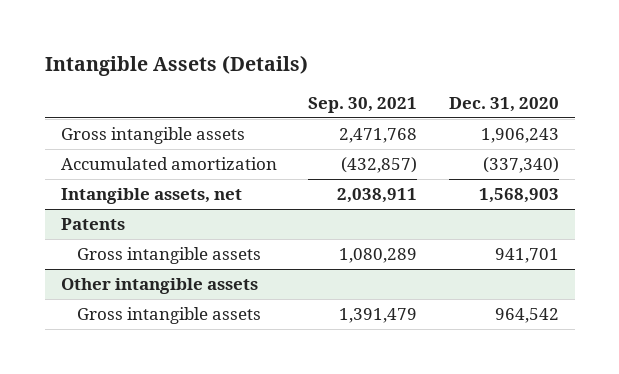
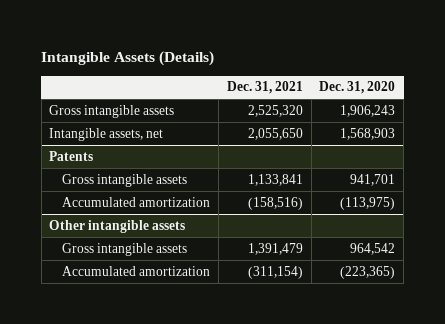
[308,96,418,113] Sep. 30, 2021 -> none
none -> [226,81,303,95] Dec. 31, 2021
[60,157,277,171] Accumulated amortization -> none
none -> [61,196,210,207] Accumulated amortization
none -> [61,265,210,276] Accumulated amortization

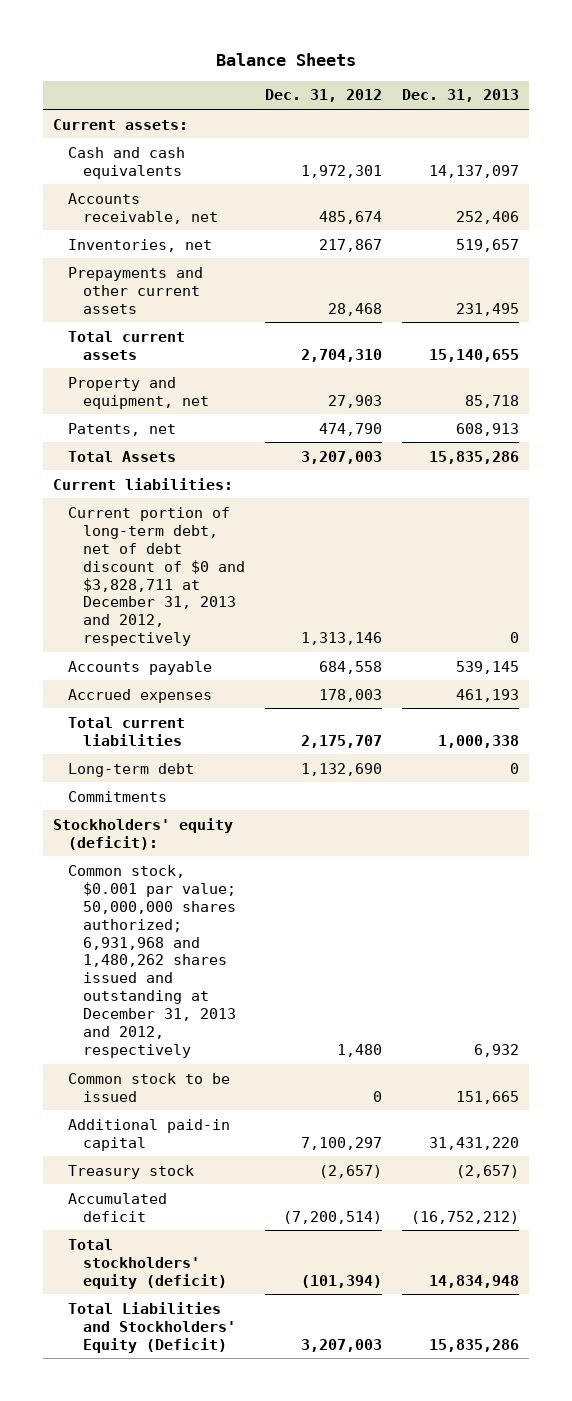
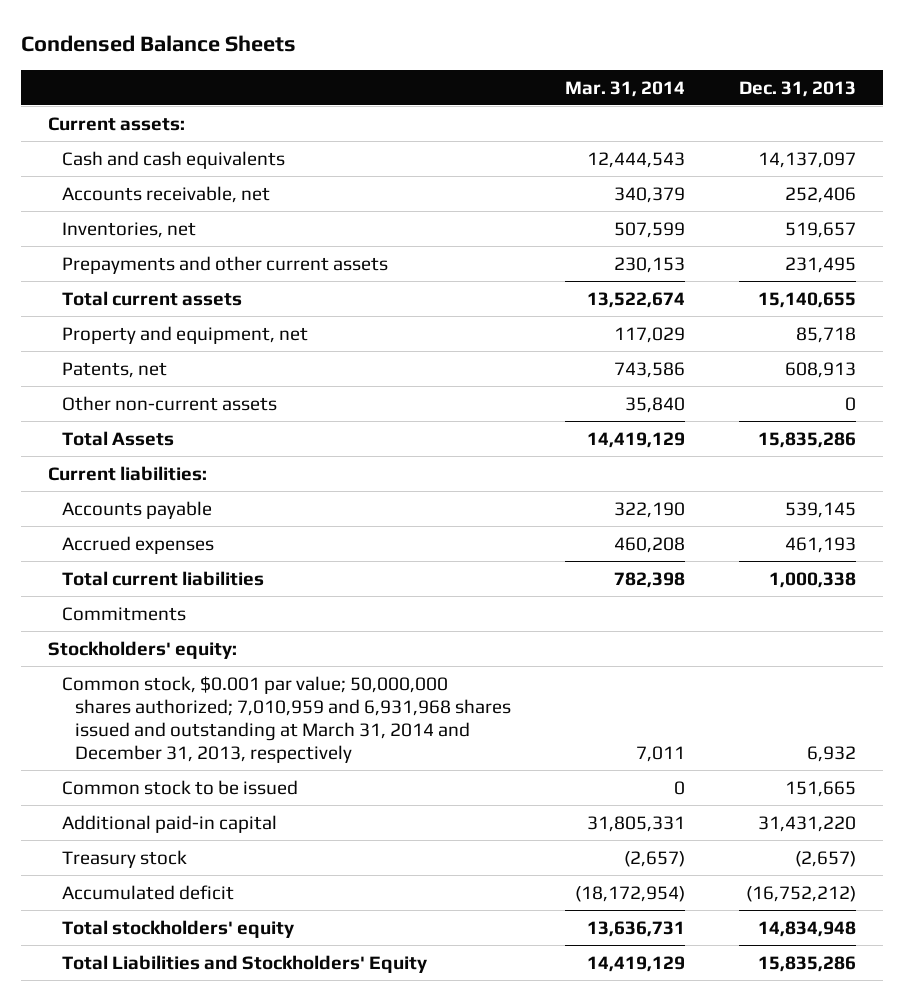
[215,53,356,67] Balance Sheets -> [20,34,296,52] Condensed Balance Sheets
[264,89,382,103] Dec. 31, 2012 -> none
none -> [565,80,686,97] Mar. 31, 2014
none -> [61,395,277,411] Other non-current assets
[68,506,246,647] Current portion of long-term debt, net of debt discount of $0 and $3,828,711 at December 31, 2013 and 2012, respectively -> none
[68,762,195,777] Long-term debt -> none
[53,817,234,850] Stockholders' equity (deficit): -> [47,640,237,659] Stockholders' equity:
[68,864,237,1059] Common stock, $0.001 par value; 50,000,000 shares authorized; 6,931,968 and 1,480,262 shares issued and outstanding at December 31, 2013 and 2012, respectively -> [61,675,512,763] Common stock, $0.001 par value; 50,000,000 shares authorized; 7,010,959 and 6,931,968 shares issued and outstanding at March 31, 2014 and December 31, 2013, respectively
[68,1238,228,1289] Total stockholders' equity (deficit) -> [61,919,294,938] Total stockholders' equity
[68,1301,237,1353] Total Liabilities and Stockholders' Equity (Deficit) -> [61,954,427,973] Total Liabilities and Stockholders' Equity

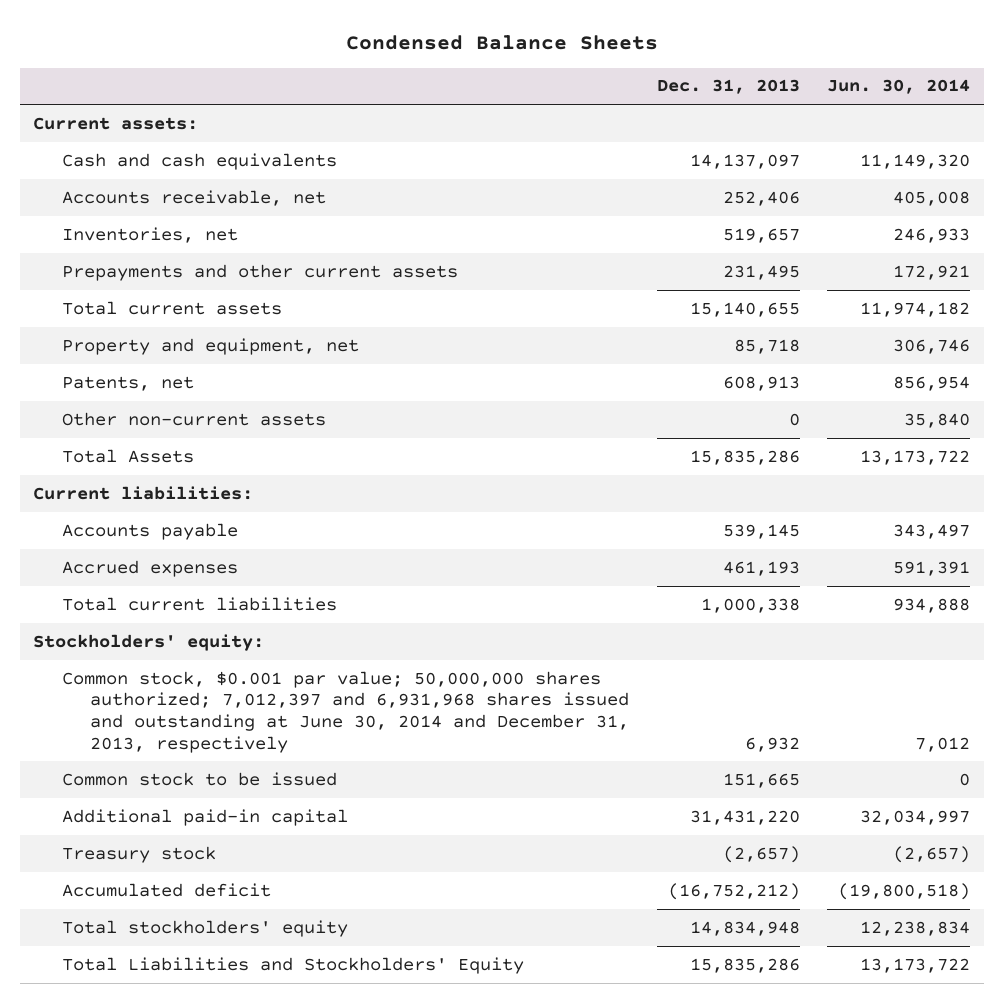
[565,80,686,97] Mar. 31, 2014 -> none
none -> [827,79,971,95] Jun. 30, 2014
[61,606,186,621] Commitments -> none
[61,675,512,763] Common stock, $0.001 par value; 50,000,000 shares authorized; 7,010,959 and 6,931,968 shares issued and outstanding at March 31, 2014 and December 31, 2013, respectively -> [61,670,630,753] Common stock, $0.001 par value; 50,000,000 shares authorized; 7,012,397 and 6,931,968 shares issued and outstanding at June 30, 2014 and December 31, 2013, respectively

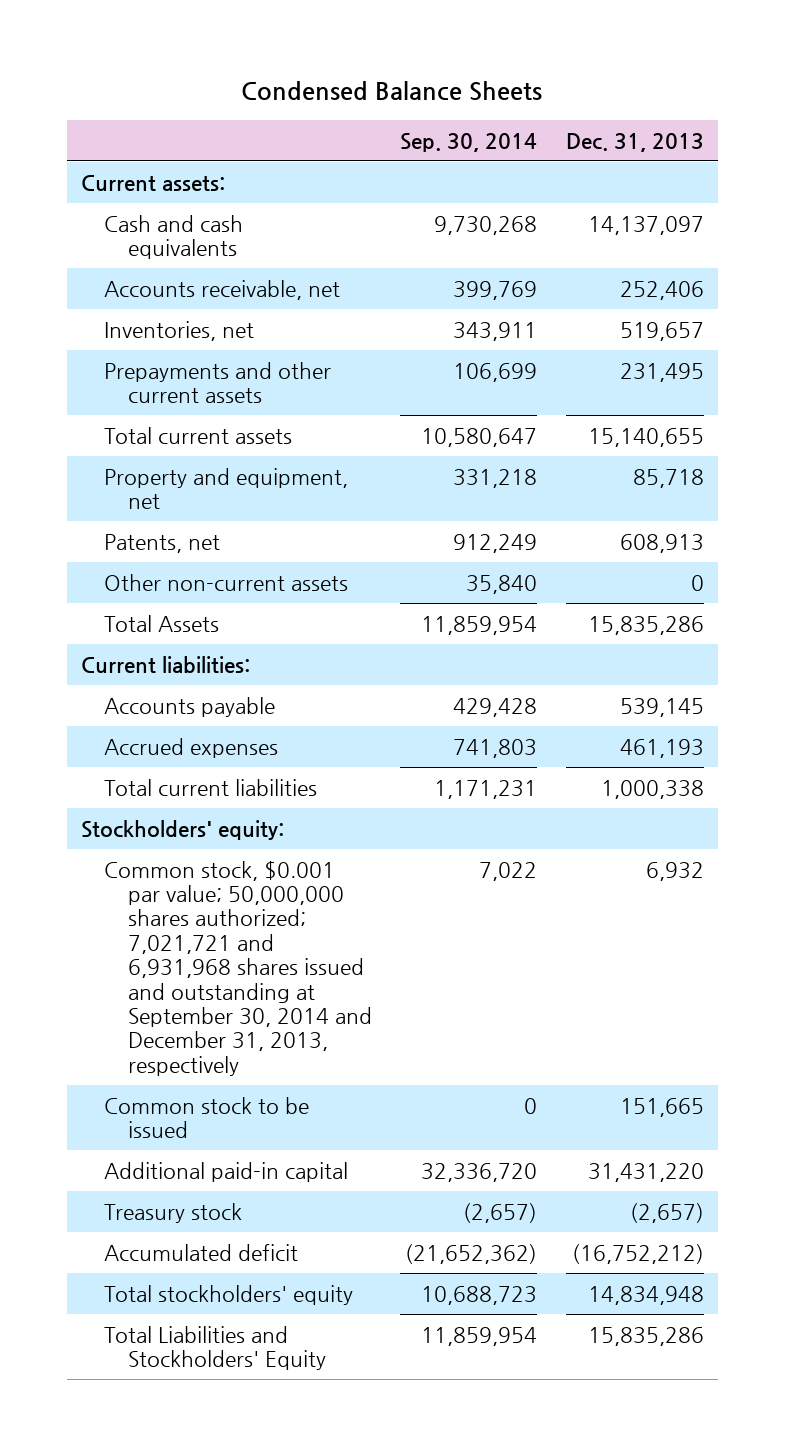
[827,79,971,95] Jun. 30, 2014 -> none
none -> [400,132,538,152] Sep. 30, 2014
[61,670,630,753] Common stock, $0.001 par value; 50,000,000 shares authorized; 7,012,397 and 6,931,968 shares issued and outstanding at June 30, 2014 and December 31, 2013, respectively -> [104,860,372,1076] Common stock, $0.001 par value; 50,000,000 shares authorized; 7,021,721 and 6,931,968 shares issued and outstanding at September 30, 2014 and December 31, 2013, respectively

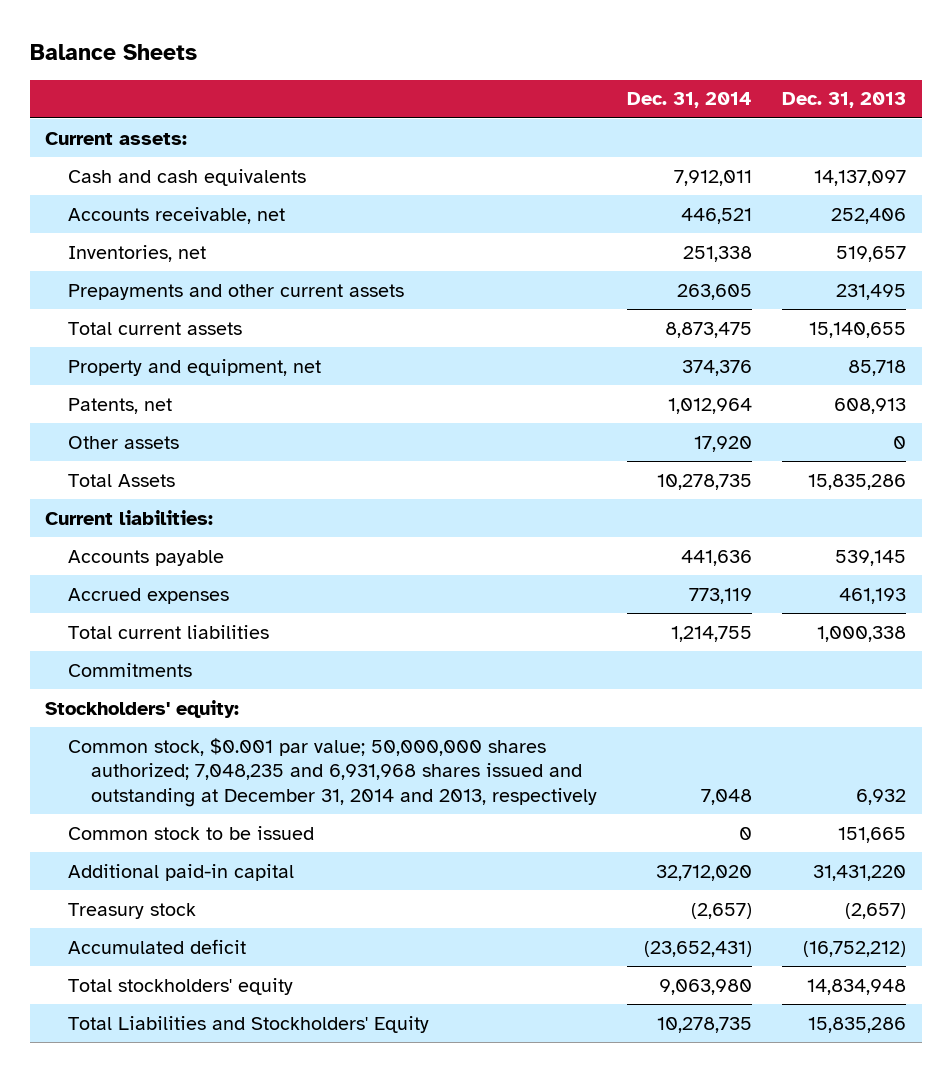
[241,81,543,102] Condensed Balance Sheets -> [30,44,198,61] Balance Sheets
[400,132,538,152] Sep. 30, 2014 -> none
none -> [627,92,753,109] Dec. 31, 2014
[104,573,349,591] Other non-current assets -> [68,435,180,449] Other assets
none -> [68,662,193,677] Commitments
[104,860,372,1076] Common stock, $0.001 par value; 50,000,000 shares authorized; 7,021,721 and 6,931,968 shares issued and outstanding at September 30, 2014 and December 31, 2013, respectively -> [68,737,597,807] Common stock, $0.001 par value; 50,000,000 shares authorized; 7,048,235 and 6,931,968 shares issued and outstanding at December 31, 2014 and 2013, respectively

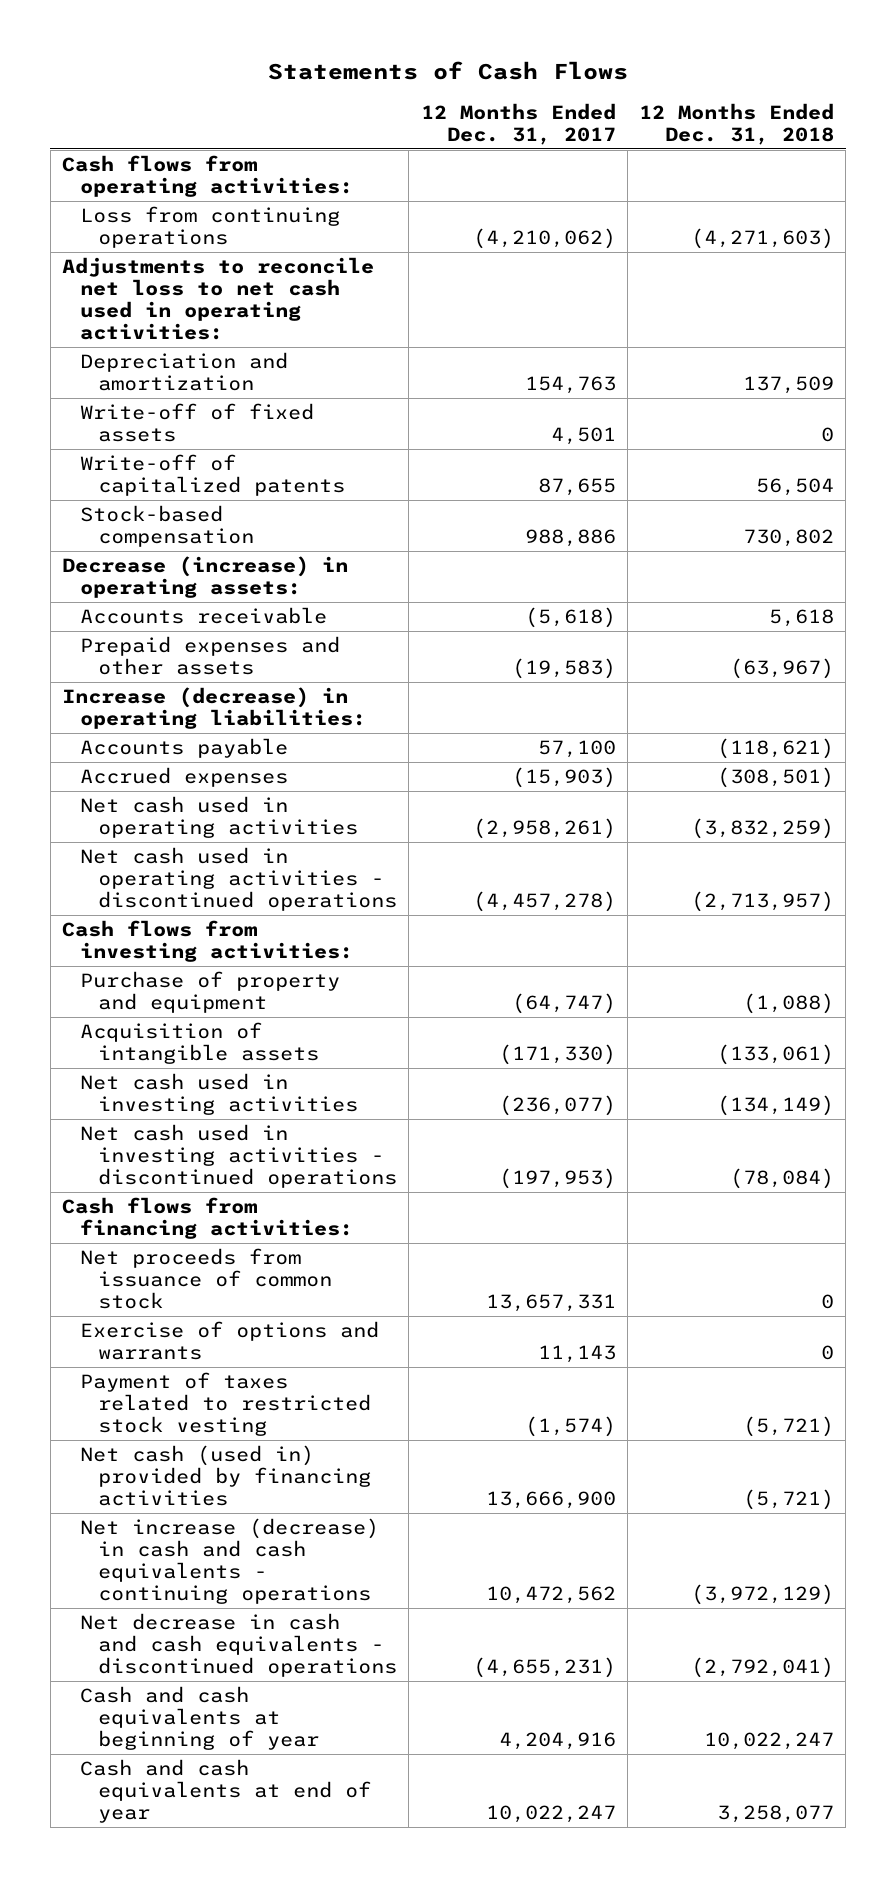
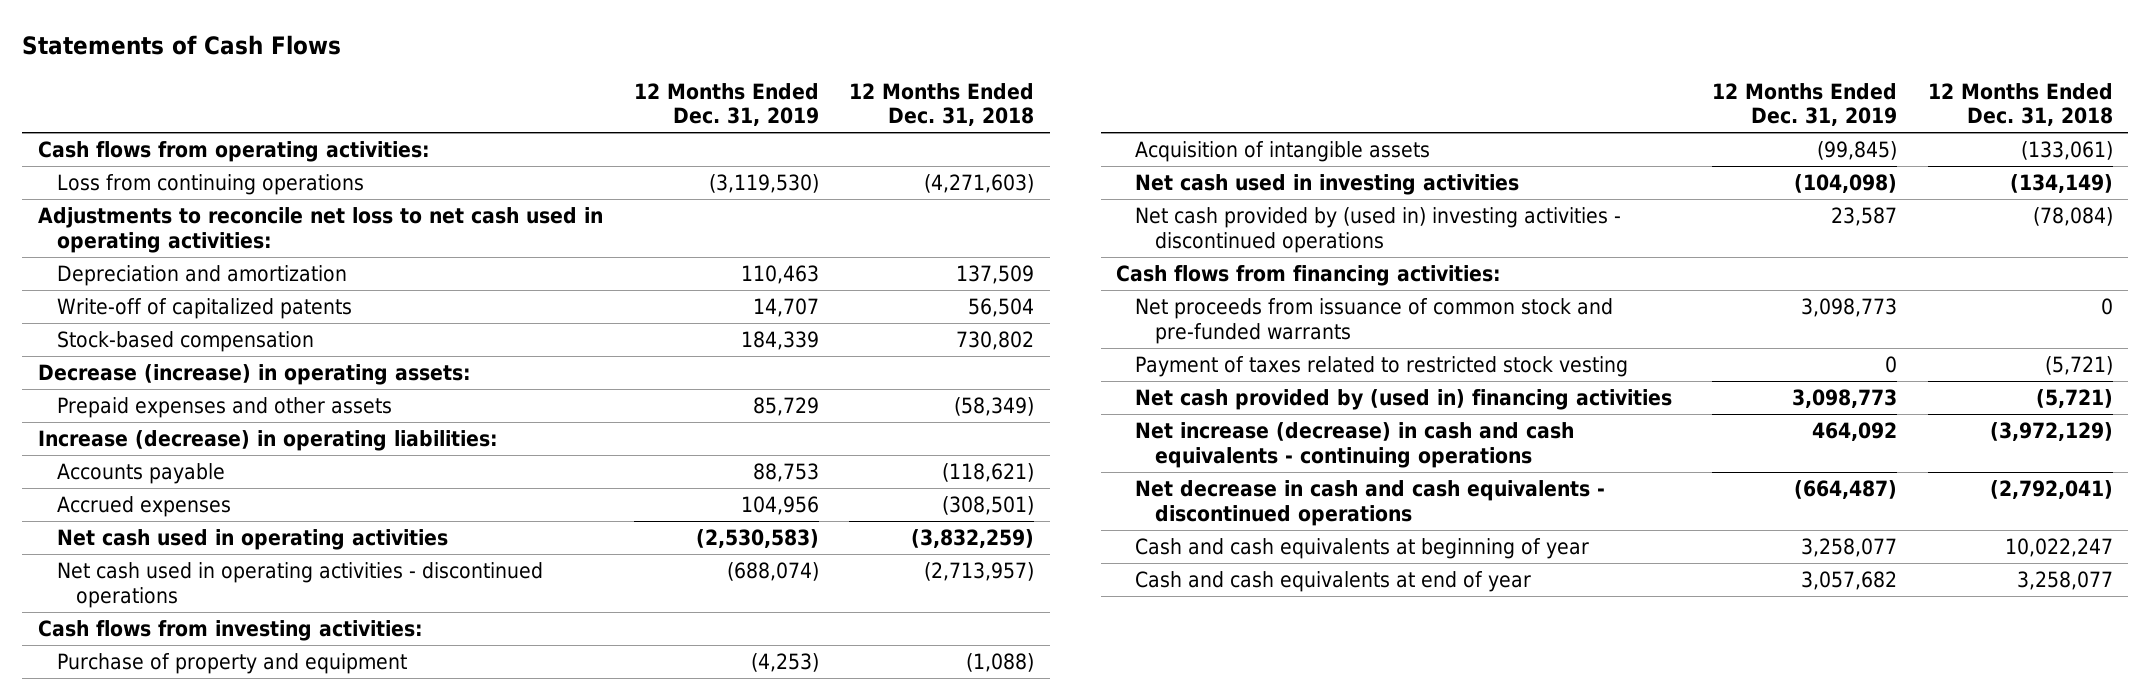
[420,103,616,145] 12 Months Ended Dec. 31, 2017 -> none
none -> [633,82,819,127] 12 Months Ended Dec. 31, 2019
[80,403,315,442] Write-off of fixed assets -> none
[80,607,328,625] Accounts receivable -> none
[729,657,834,679] (63,967) -> [954,396,1035,416] (58,349)
[80,1124,398,1188] Net cash used in investing activities - discontinued operations -> [1135,206,1622,253] Net cash provided by (used in) investing activities - discontinued operations
[80,1321,380,1360] Exercise of options and warrants -> none
[80,1248,333,1309] Net proceeds from issuance of common stock -> [1135,297,1614,344] Net proceeds from issuance of common stock and pre-funded warrants
[80,1445,372,1506] Net cash (used in) provided by financing activities -> [1135,388,1673,410] Net cash provided by (used in) financing activities

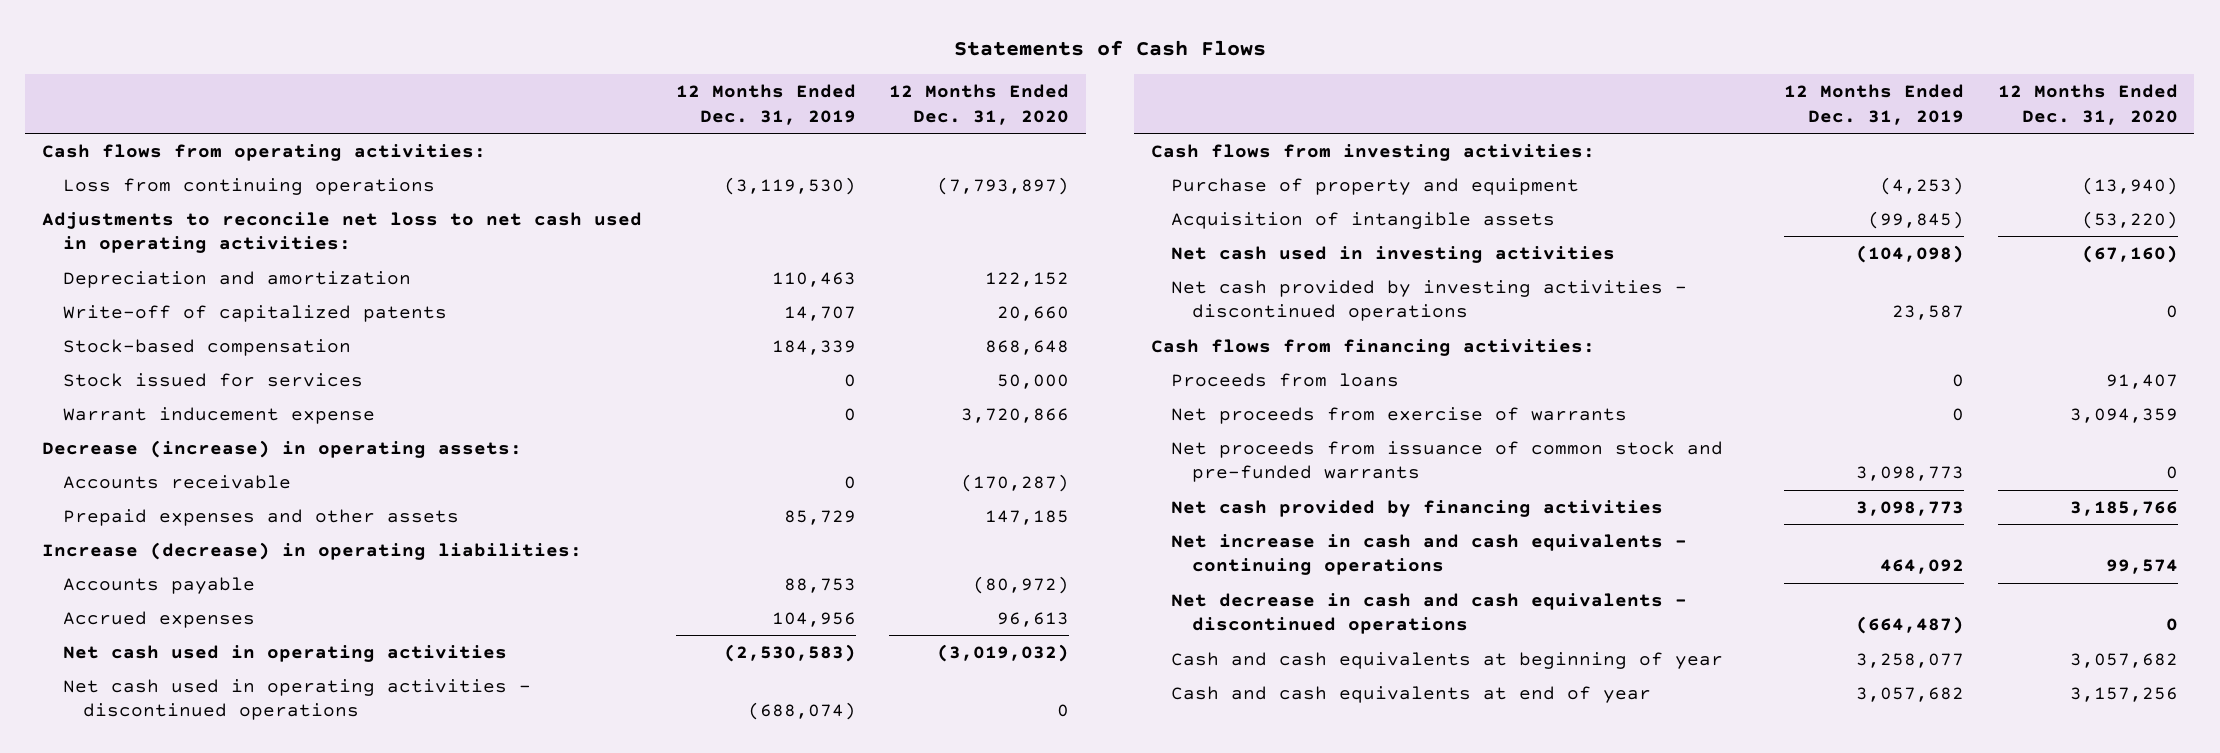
[849,82,1035,127] 12 Months Ended Dec. 31, 2018 -> none
none -> [889,84,1070,125] 12 Months Ended Dec. 31, 2020
none -> [62,372,363,387] Stock issued for services
none -> [62,406,375,424] Warrant inducement expense
none -> [62,474,291,489] Accounts receivable
[1135,206,1622,253] Net cash provided by (used in) investing activities - discontinued operations -> [1171,279,1688,322] Net cash provided by investing activities - discontinued operations
none -> [1171,372,1400,387] Proceeds from loans
none -> [1171,406,1628,424] Net proceeds from exercise of warrants
[1135,355,1629,377] Payment of taxes related to restricted stock vesting -> none
[1135,388,1673,410] Net cash provided by (used in) financing activities -> [1171,499,1664,517] Net cash provided by financing activities
[1135,421,1575,468] Net increase (decrease) in cash and cash equivalents - continuing operations -> [1171,533,1688,576] Net increase in cash and cash equivalents - continuing operations

